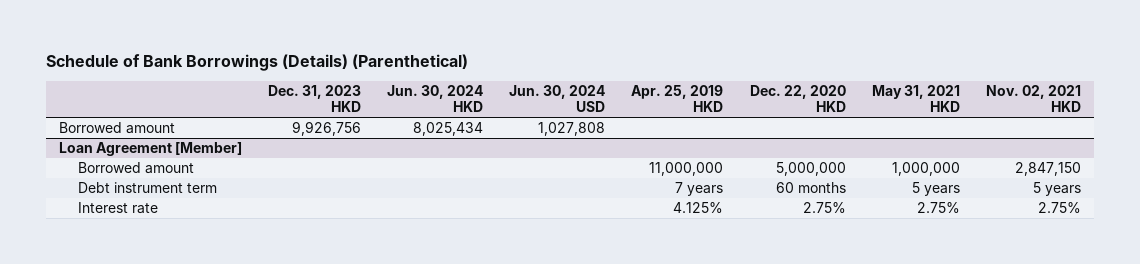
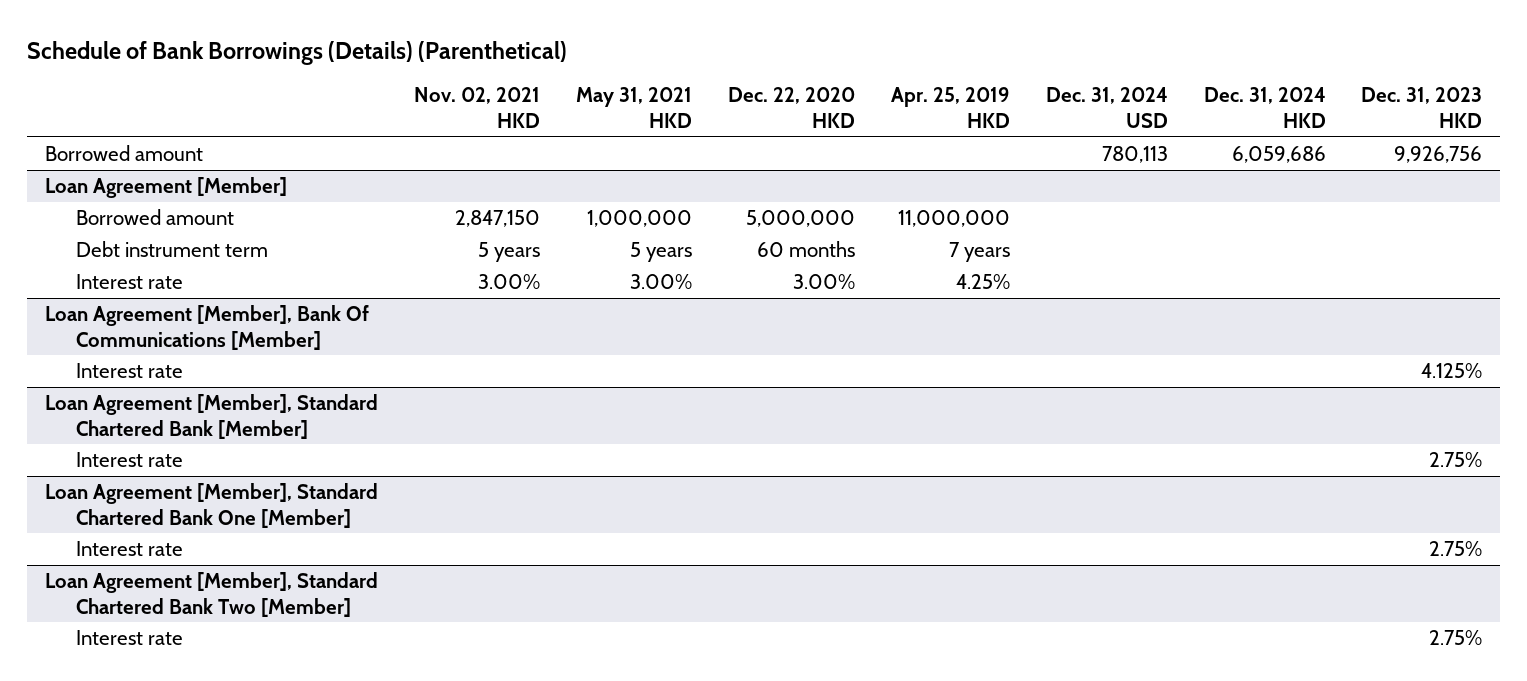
[387,84,484,113] Jun. 30, 2024 HKD -> none
[509,84,606,113] Jun. 30, 2024 USD -> none
none -> [1045,87,1168,129] Dec. 31, 2024 USD
none -> [1203,87,1326,129] Dec. 31, 2024 HKD
[673,201,724,213] 4.125% -> [955,274,1010,290] 4.25%
[802,201,846,213] 2.75% -> [792,274,855,290] 3.00%
[916,201,960,213] 2.75% -> [629,274,692,290] 3.00%
[1037,201,1081,213] 2.75% -> [477,274,540,290] 3.00%
none -> [44,305,369,350] Loan Agreement [Member], Bank Of Communications [Member]
none -> [75,363,183,379] Interest rate
none -> [44,394,378,439] Loan Agreement [Member], Standard Chartered Bank [Member]
none -> [75,452,183,468] Interest rate
none -> [44,483,378,528] Loan Agreement [Member], Standard Chartered Bank One [Member]
none -> [75,541,183,557] Interest rate
none -> [44,572,378,617] Loan Agreement [Member], Standard Chartered Bank Two [Member]
none -> [75,630,183,646] Interest rate

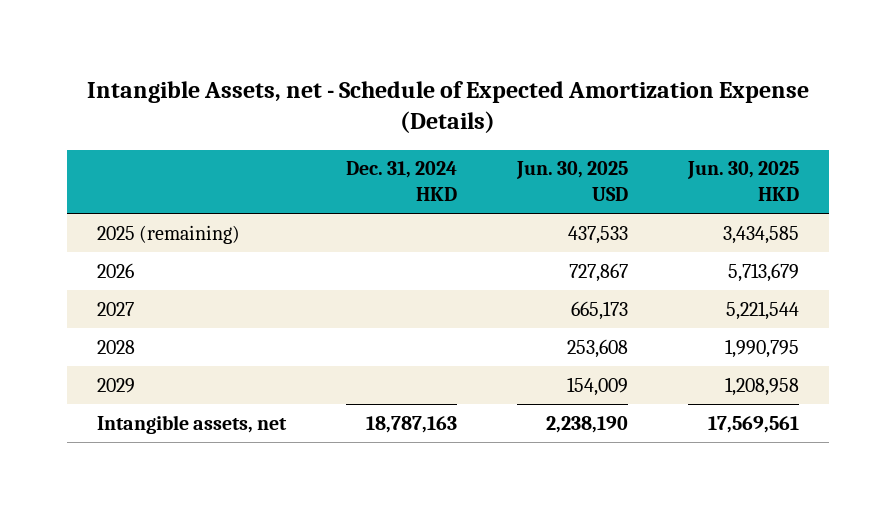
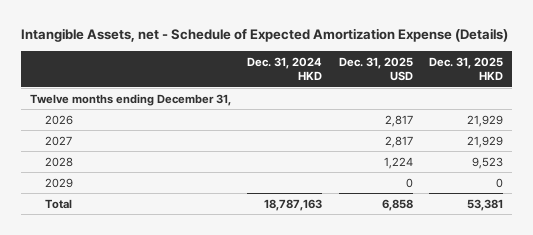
[516,161,629,202] Jun. 30, 2025 USD -> none
[687,161,800,202] Jun. 30, 2025 HKD -> none
none -> [338,56,413,82] Dec. 31, 2025 USD
none -> [429,56,504,81] Dec. 31, 2025 HKD
[96,224,240,244] 2025 (remaining) -> none
none -> [29,93,231,106] Twelve months ending December 31,
[96,414,287,434] Intangible assets, net -> [45,198,73,209] Total

